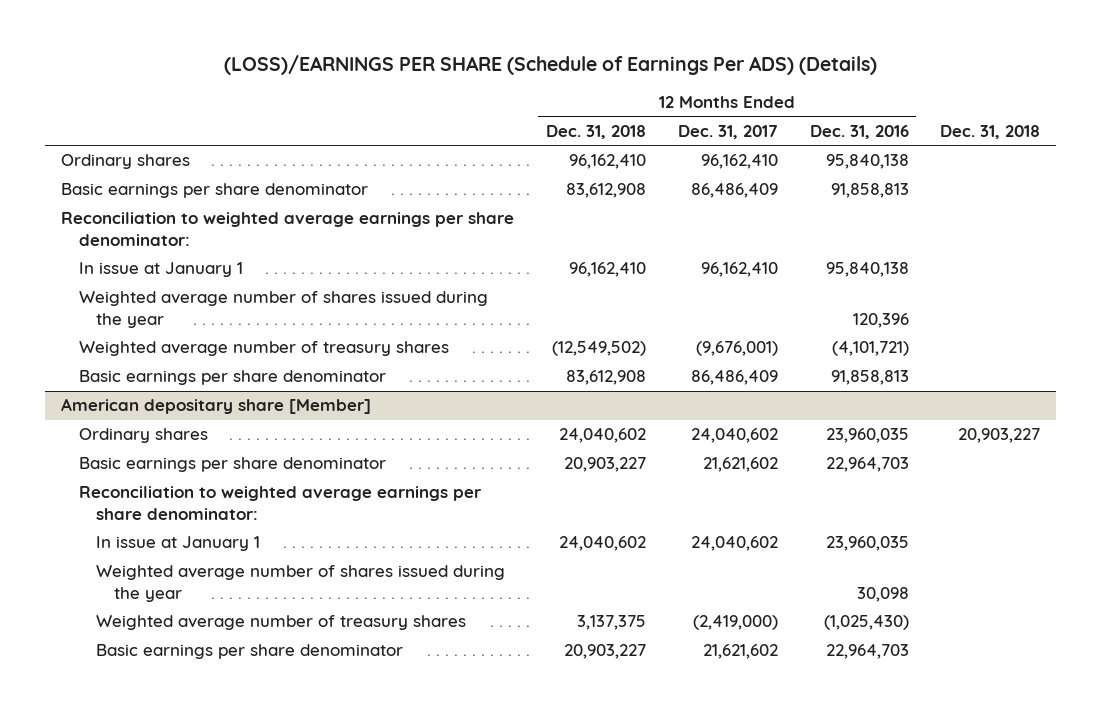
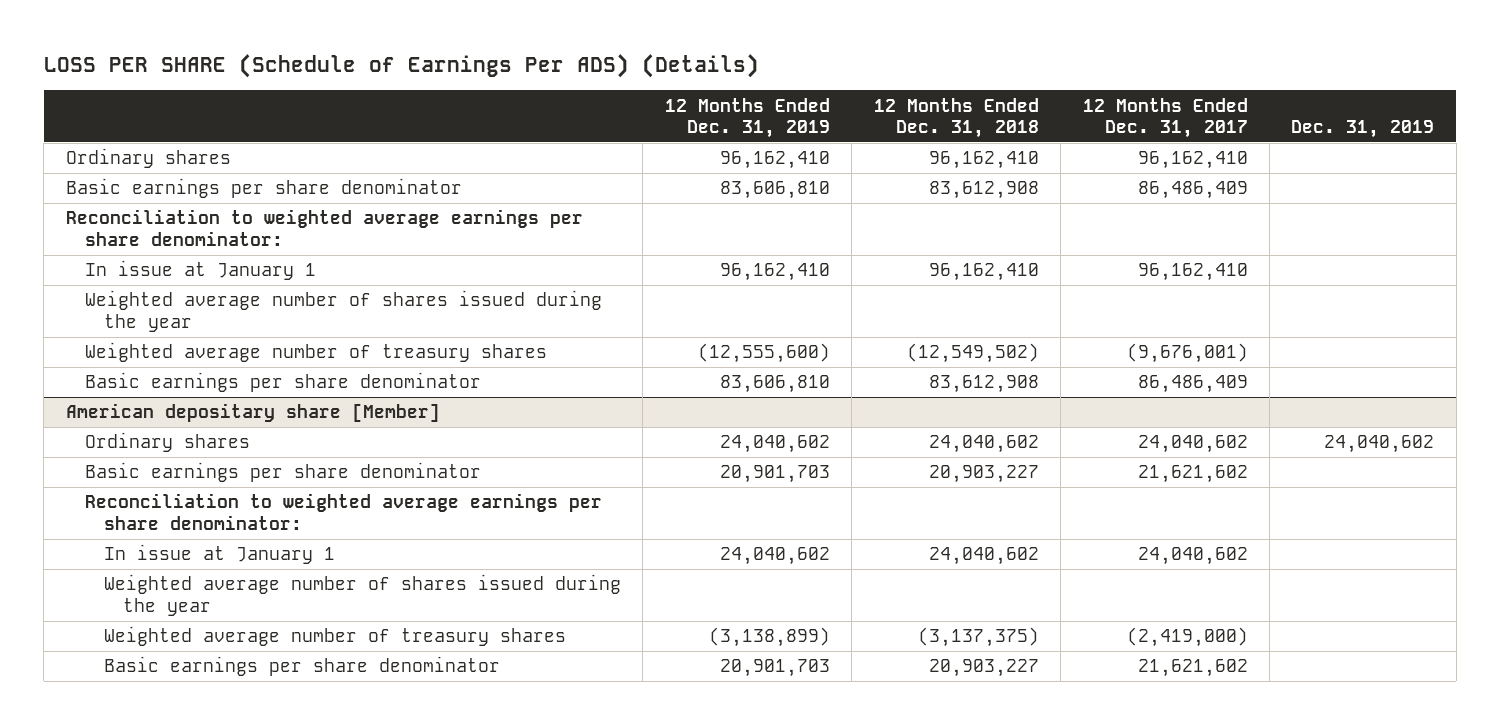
[223,54,877,75] (LOSS)/EARNINGS PER SHARE (Schedule of Earnings Per ADS) (Details) -> [43,53,759,78] LOSS PER SHARE (Schedule of Earnings Per ADS) (Details)
[809,124,909,139] Dec. 31, 2016 -> none
[940,124,1041,139] Dec. 31, 2018 -> none
none -> [664,97,830,139] 12 Months Ended Dec. 31, 2019
none -> [1291,120,1435,139] Dec. 31, 2019
[576,615,646,631] 3,137,375 -> [917,627,1039,648] (3,137,375)

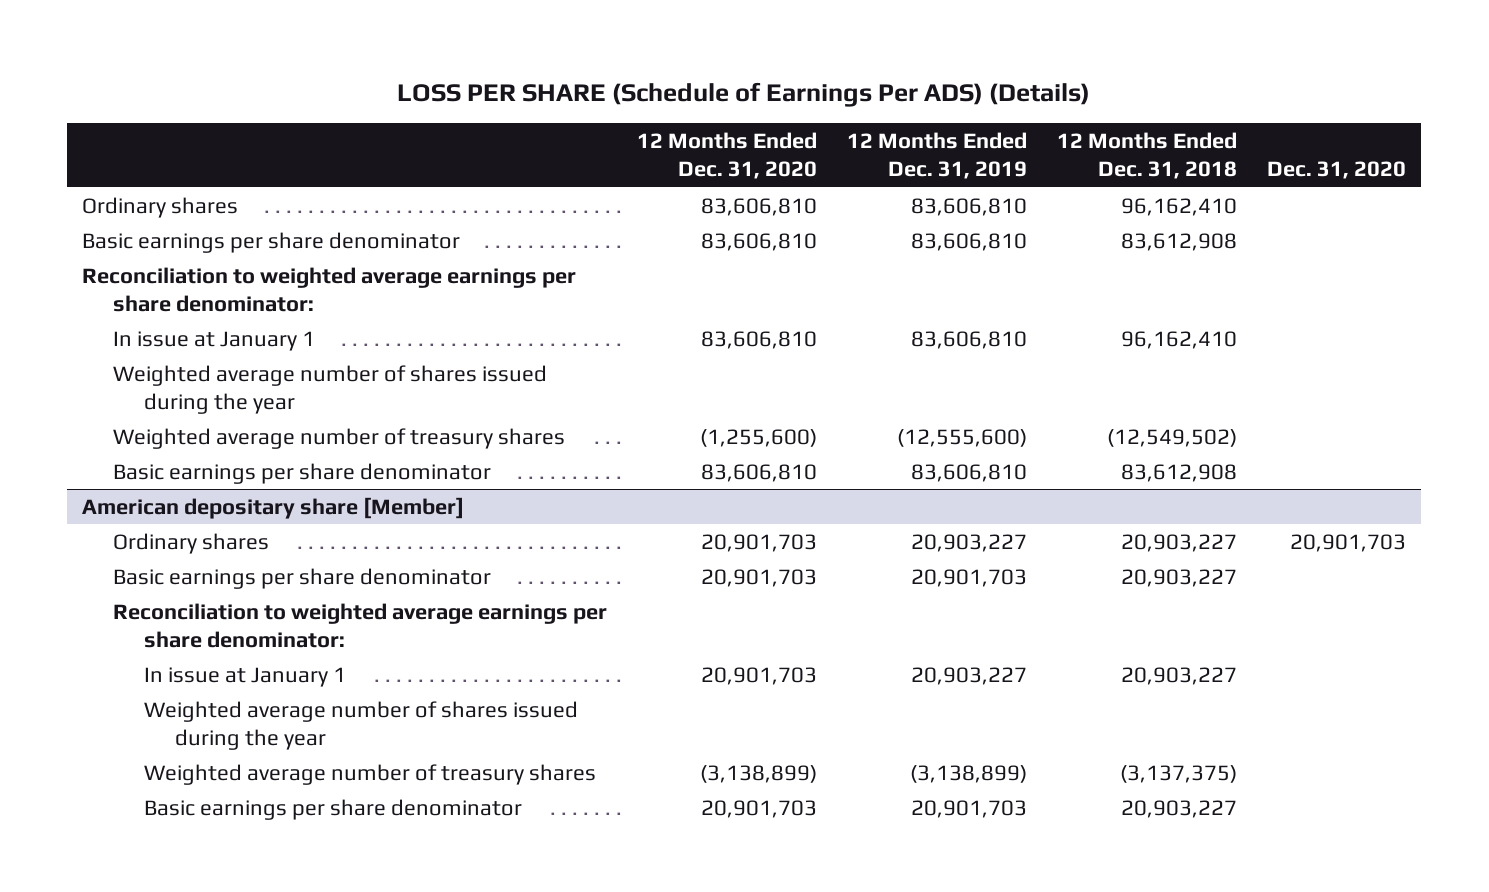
[1082,97,1248,139] 12 Months Ended Dec. 31, 2017 -> none
[1291,120,1435,139] Dec. 31, 2019 -> none
none -> [637,131,818,180] 12 Months Ended Dec. 31, 2020
none -> [1267,161,1407,180] Dec. 31, 2020
[719,151,830,170] 96,162,410 -> [911,197,1028,216] 83,606,810
[719,263,830,282] 96,162,410 -> [911,330,1028,349] 83,606,810
[719,435,830,454] 24,040,602 -> [911,533,1028,552] 20,903,227
[928,435,1039,454] 24,040,602 -> [1121,533,1238,552] 20,903,227
[719,547,830,566] 24,040,602 -> [911,666,1028,685] 20,903,227
[928,547,1039,566] 24,040,602 -> [1121,666,1238,685] 20,903,227

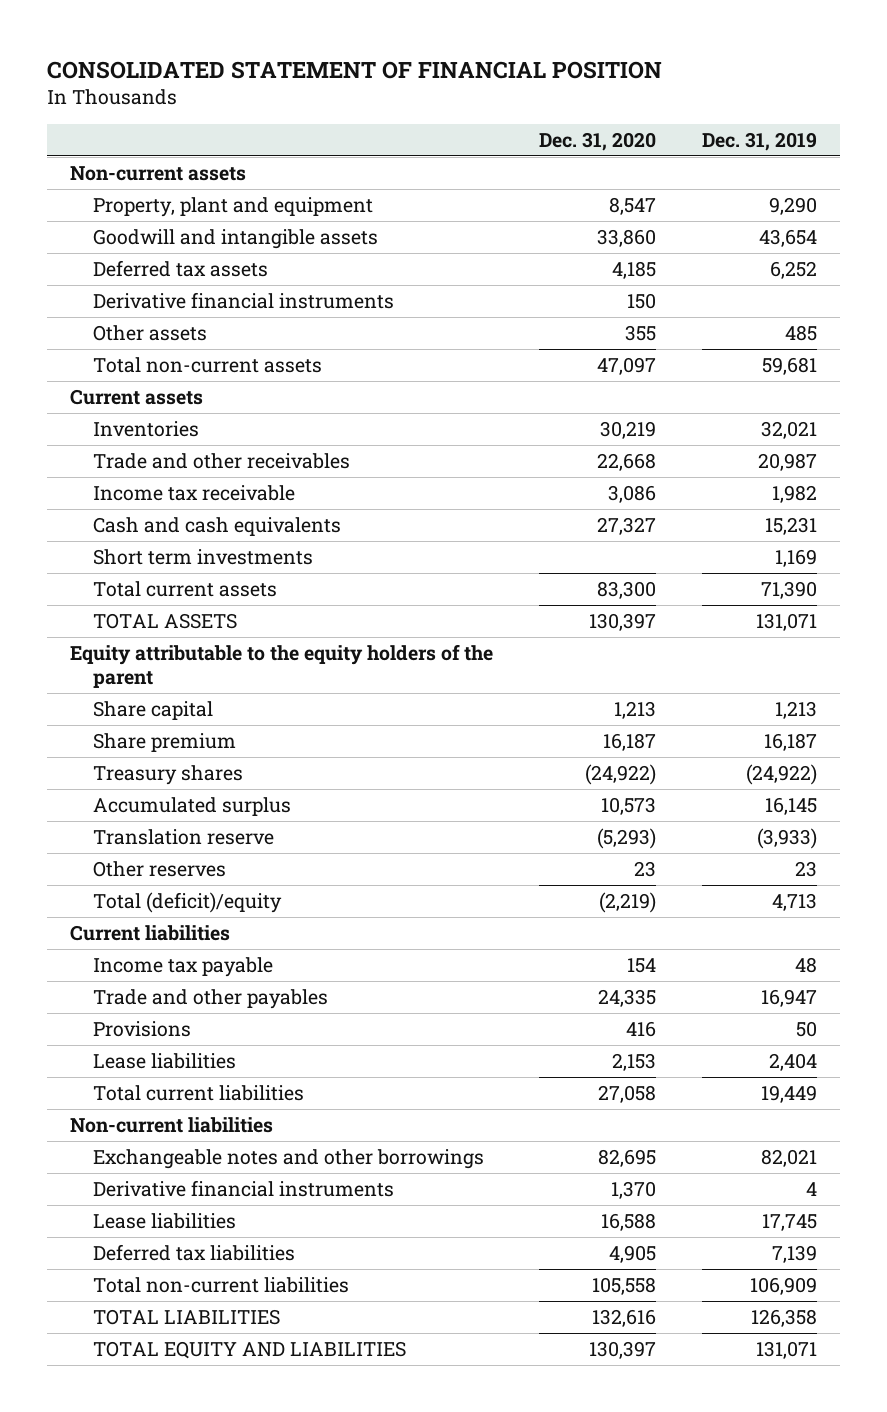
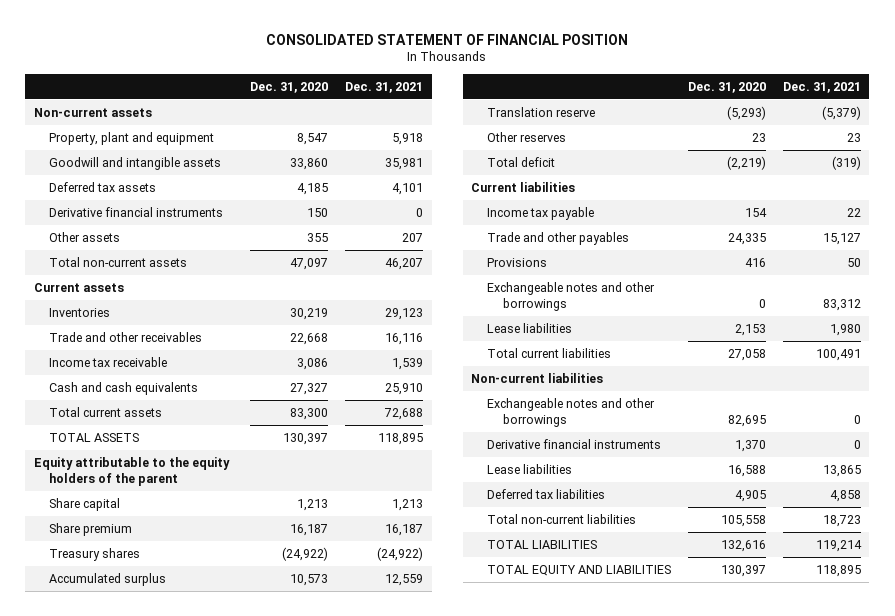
[701,132,817,152] Dec. 31, 2019 -> none
none -> [345,81,424,93] Dec. 31, 2021
[92,548,313,565] Short term investments -> none
[92,891,282,913] Total (deficit)/equity -> [486,157,555,168] Total deficit
none -> [486,282,655,311] Exchangeable notes and other borrowings

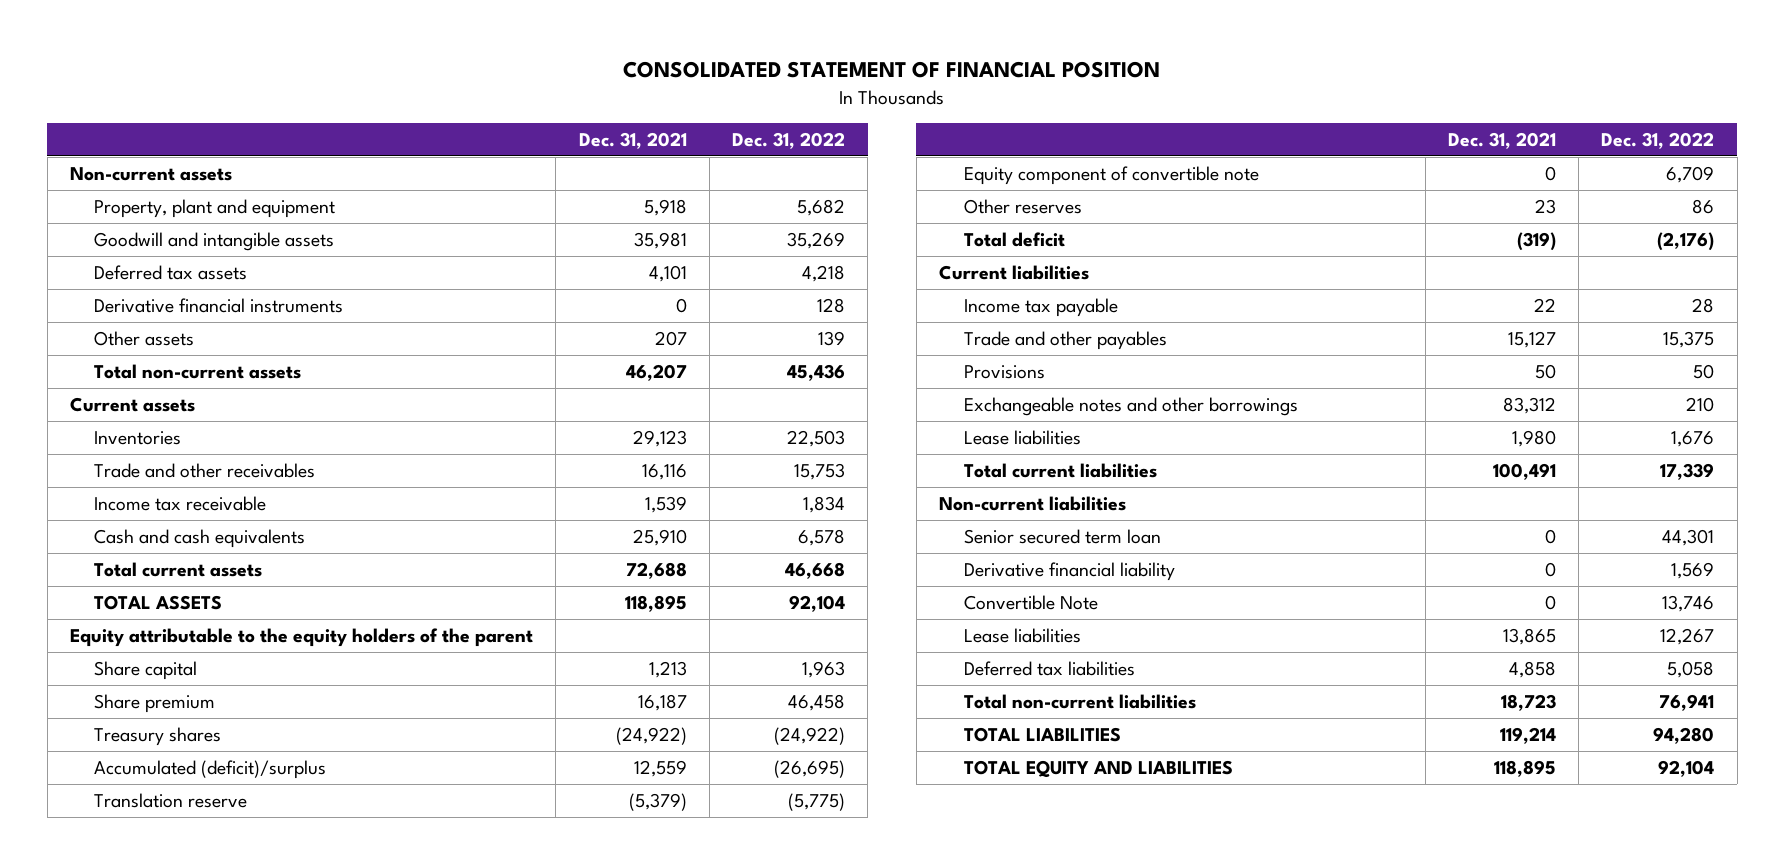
[250,81,329,93] Dec. 31, 2020 -> none
none -> [732,131,846,149] Dec. 31, 2022
[49,573,167,587] Accumulated surplus -> [94,759,327,779] Accumulated (deficit)/surplus
none -> [963,165,1259,185] Equity component of convertible note
[486,398,655,427] Exchangeable notes and other borrowings -> none
none -> [963,528,1161,544] Senior secured term loan
[486,439,661,450] Derivative financial instruments -> [963,561,1175,581] Derivative financial liability
none -> [963,594,1098,610] Convertible Note

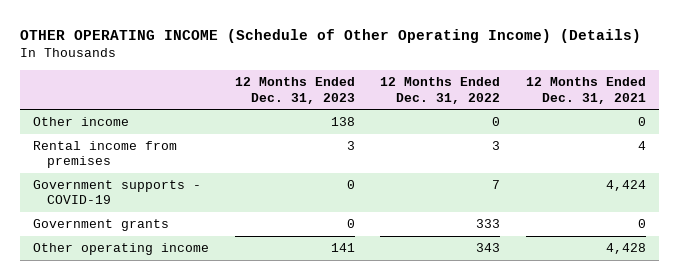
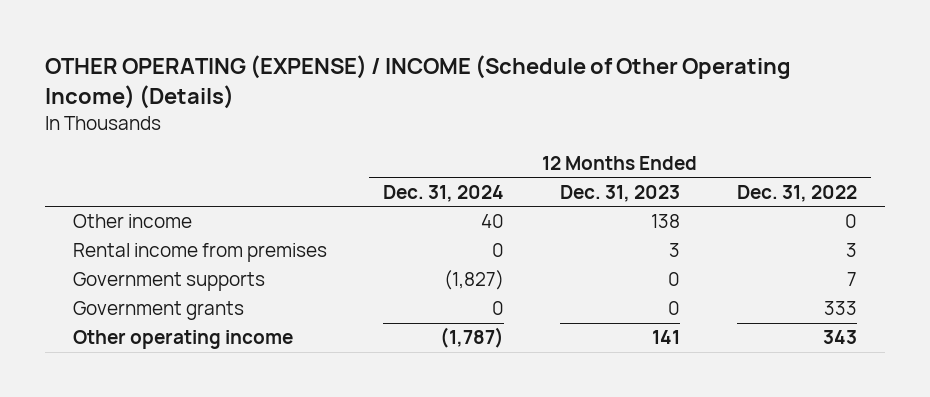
[20,29,642,44] OTHER OPERATING INCOME (Schedule of Other Operating Income) (Details) -> [44,55,791,109] OTHER OPERATING (EXPENSE) / INCOME (Schedule of Other Operating Income) (Details)
[525,77,646,104] 12 Months Ended Dec. 31, 2021 -> none
none -> [383,184,505,202] Dec. 31, 2024
[33,180,202,205] Government supports - COVID-19 -> [73,272,266,292] Government supports

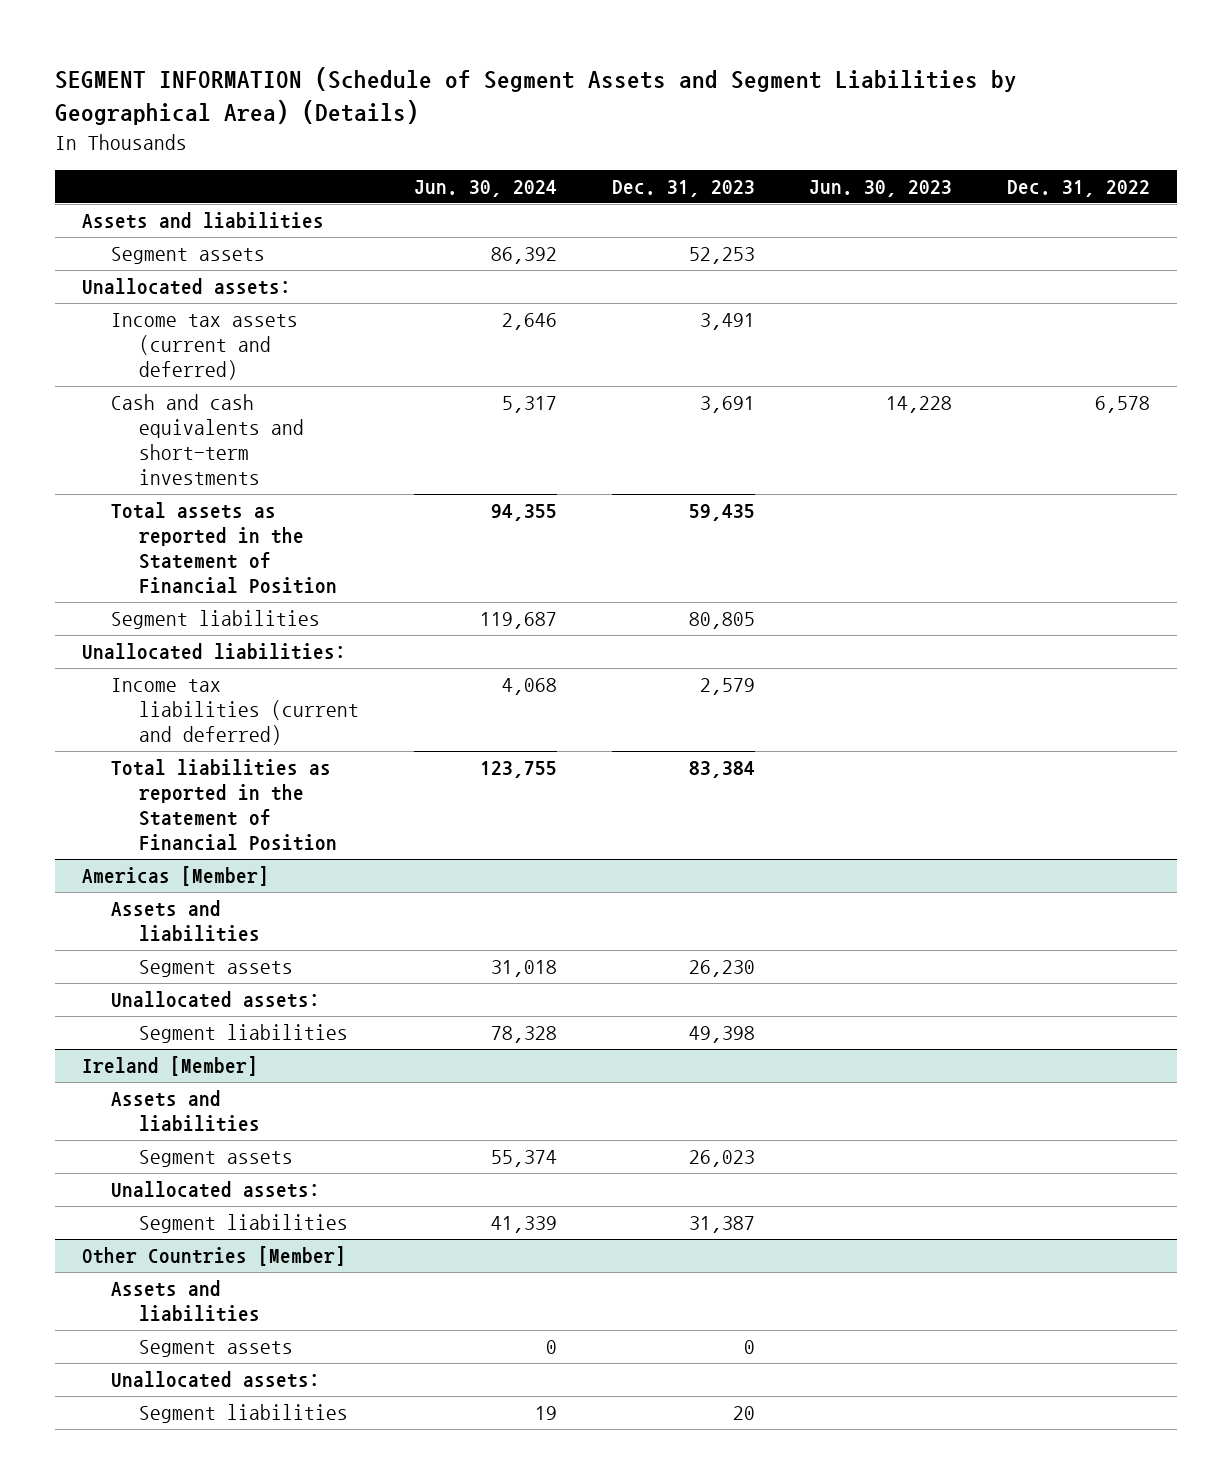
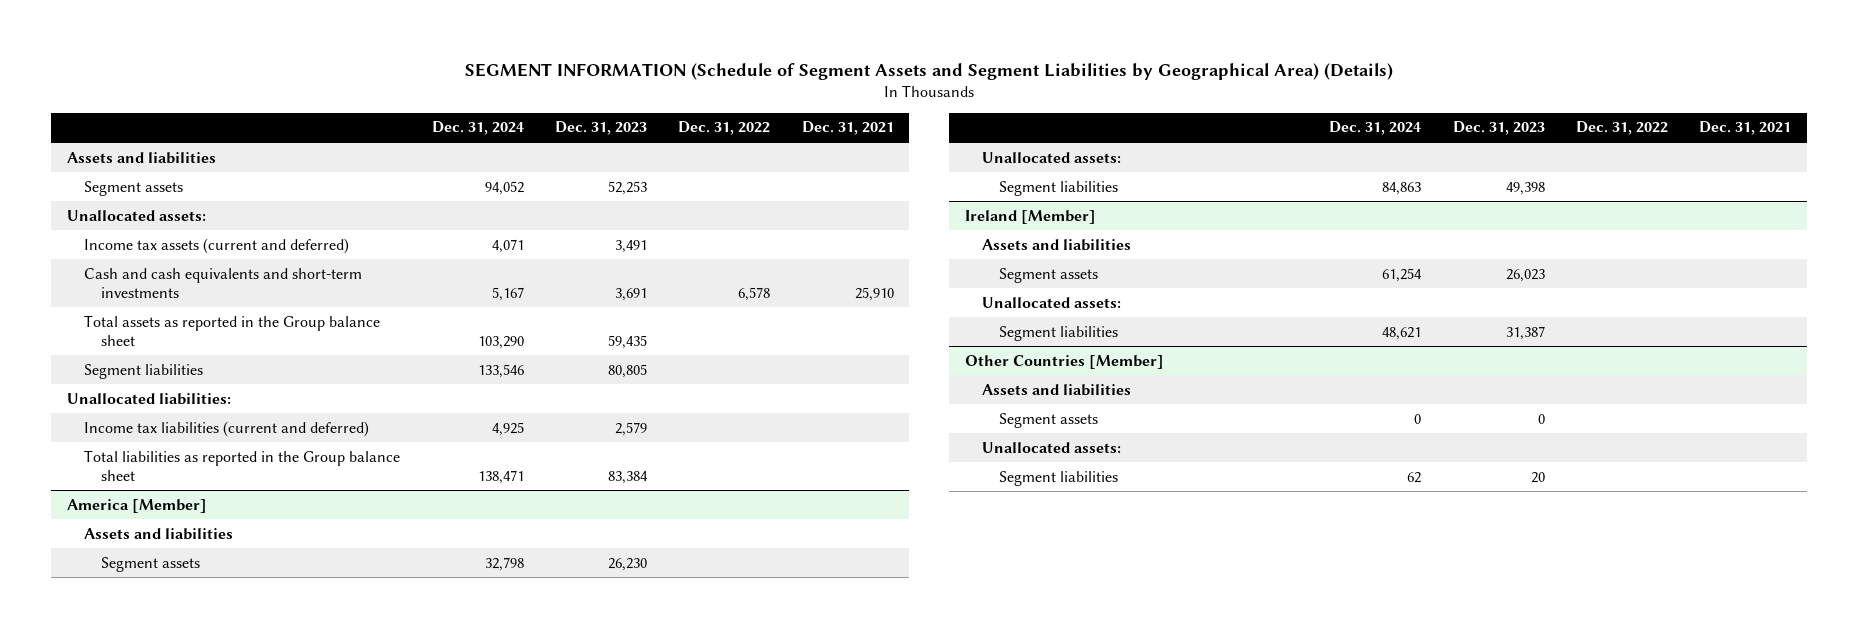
[413,179,557,197] Jun. 30, 2024 -> none
[809,179,953,197] Jun. 30, 2023 -> none
none -> [431,121,524,136] Dec. 31, 2024
none -> [801,121,894,136] Dec. 31, 2021
[110,502,338,594] Total assets as reported in the Statement of Financial Position -> [84,314,381,346] Total assets as reported in the Group balance sheet
[110,759,338,851] Total liabilities as reported in the Statement of Financial Position -> [84,449,401,481] Total liabilities as reported in the Group balance sheet
[81,866,269,887] Americas [Member] -> [66,498,207,513] America [Member]

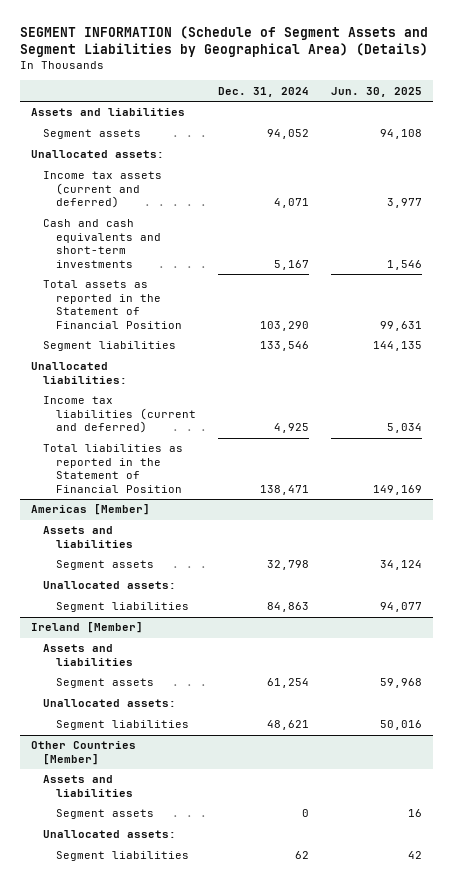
[554,121,647,136] Dec. 31, 2023 -> none
[678,121,771,136] Dec. 31, 2022 -> none
[801,121,894,136] Dec. 31, 2021 -> none
none -> [331,86,423,97] Jun. 30, 2025
[84,314,381,346] Total assets as reported in the Group balance sheet -> [43,280,182,329] Total assets as reported in the Statement of Financial Position
[84,449,401,481] Total liabilities as reported in the Group balance sheet -> [43,444,184,493] Total liabilities as reported in the Statement of Financial Position
[66,498,207,513] America [Member] -> [31,504,151,516] Americas [Member]

